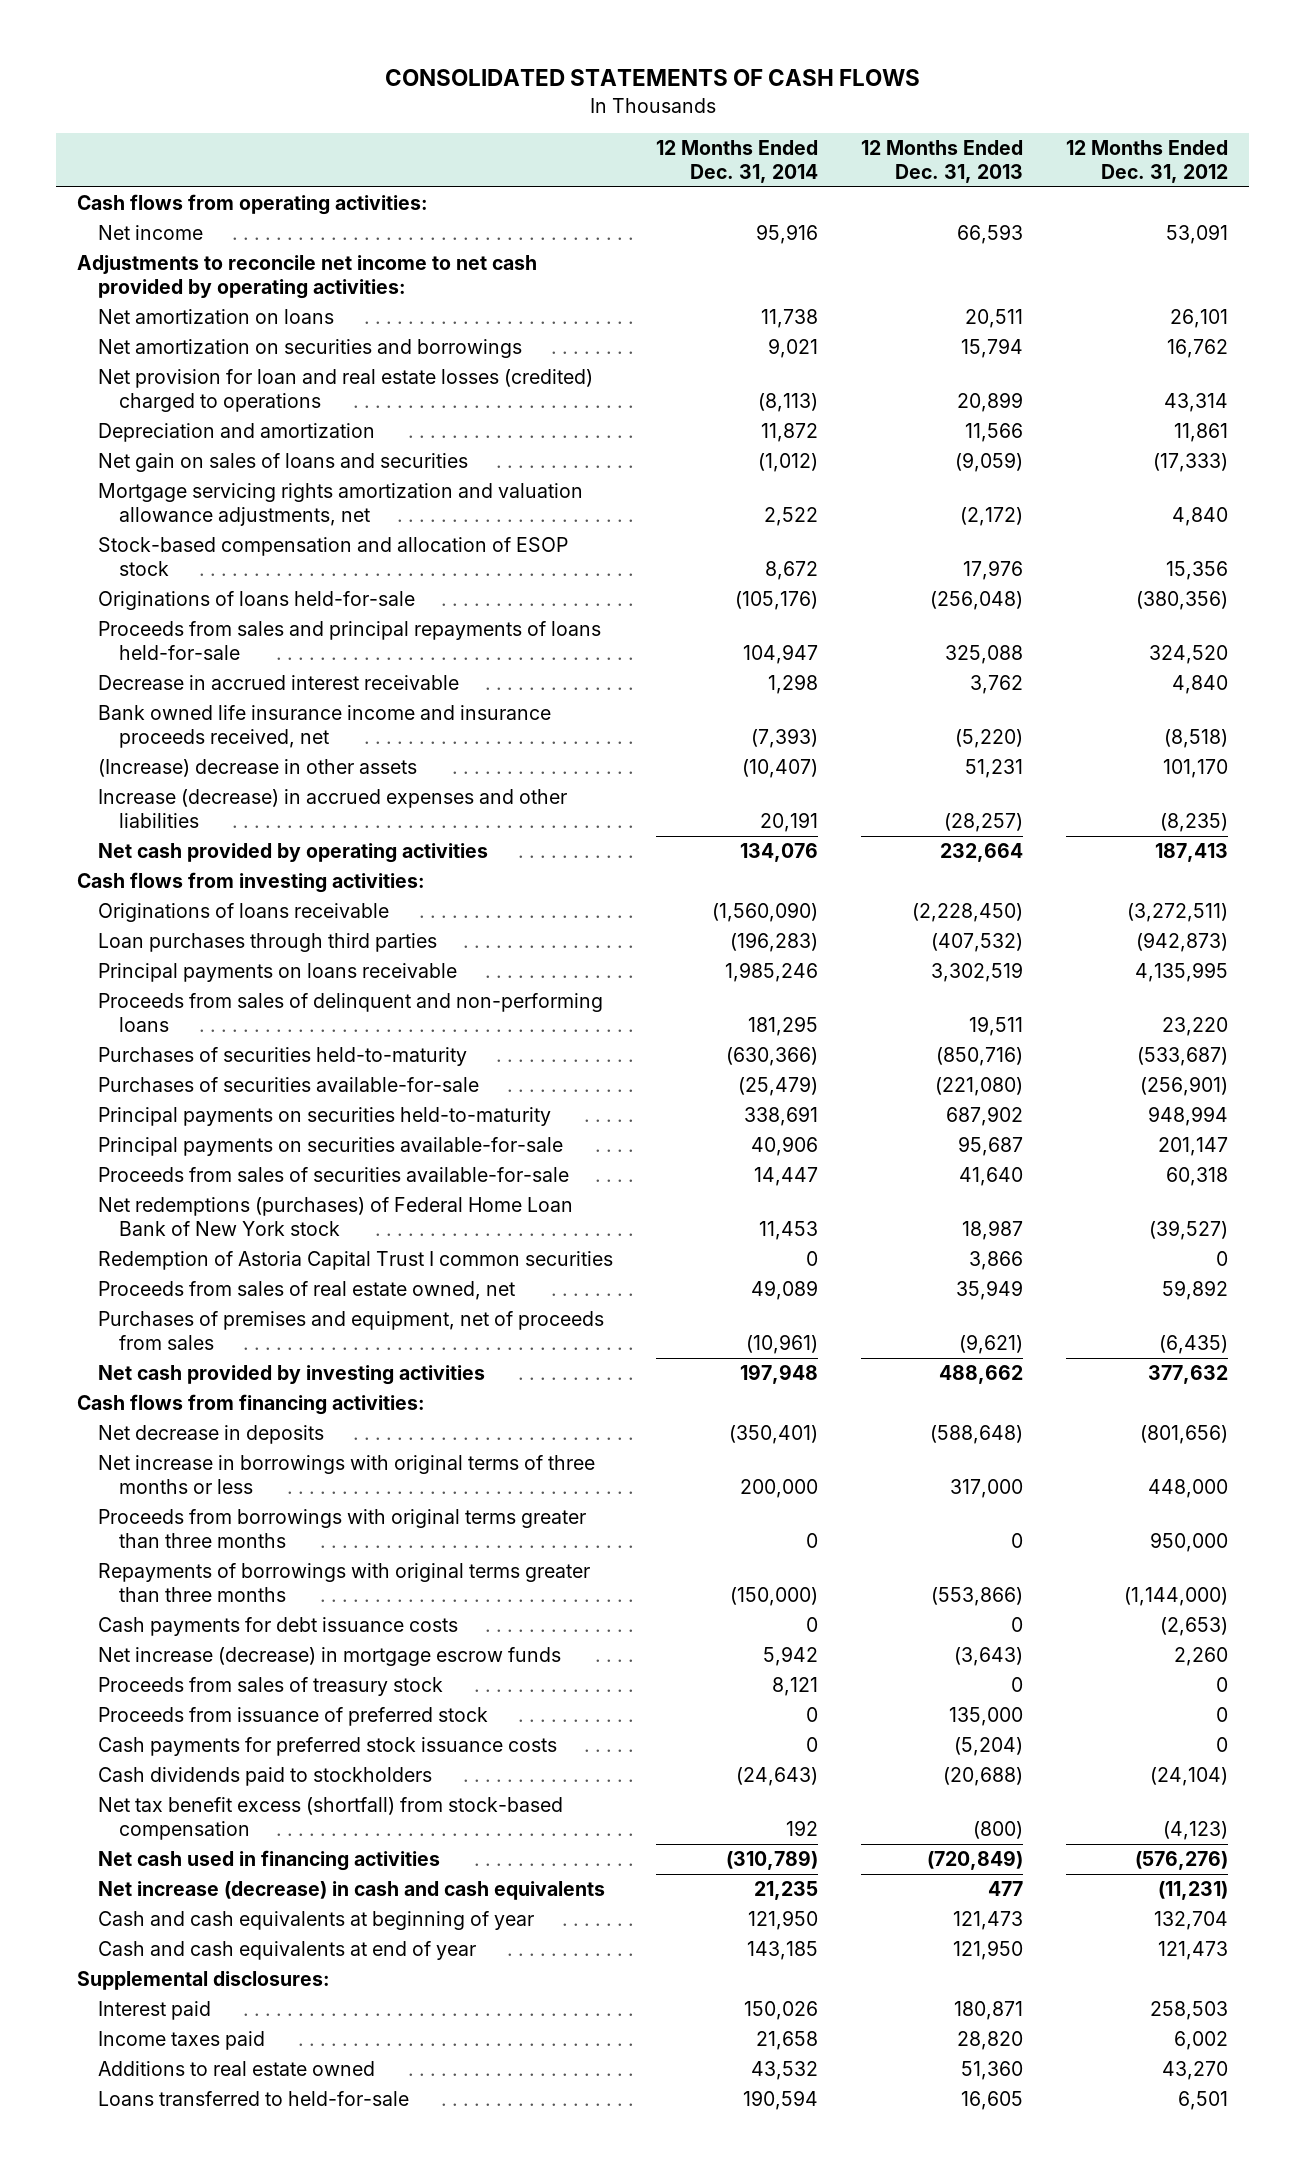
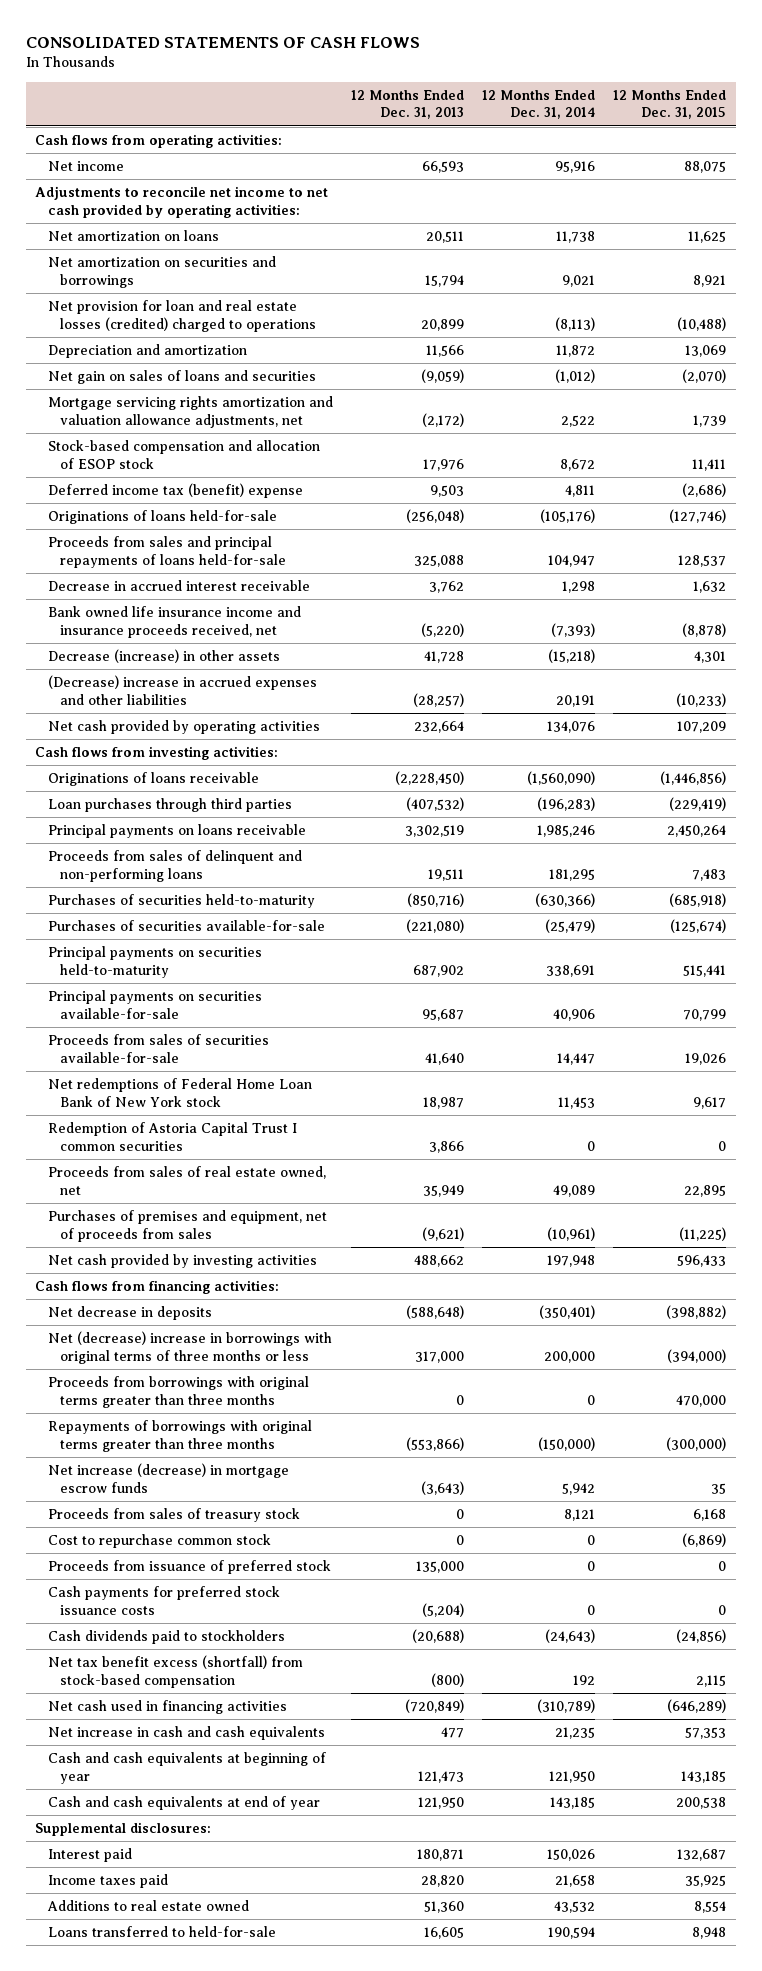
[1065,139,1228,183] 12 Months Ended Dec. 31, 2012 -> none
none -> [613,89,727,120] 12 Months Ended Dec. 31, 2015
none -> [47,482,303,498] Deferred income tax (benefit) expense
[97,758,417,777] (Increase) decrease in other assets -> [47,648,280,663] Decrease (increase) in other assets
[741,758,818,778] (10,407) -> [548,648,596,663] (15,218)
[964,758,1023,778] 51,231 -> [423,650,464,663] 41,728
[97,788,567,829] Increase (decrease) in accrued expenses and other liabilities -> [47,674,317,705] (Decrease) increase in accrued expenses and other liabilities
[97,1196,573,1237] Net redemptions (purchases) of Federal Home Loan Bank of New York stock -> [47,1077,312,1107] Net redemptions of Federal Home Loan Bank of New York stock
[97,1454,595,1495] Net increase in borrowings with original terms of three months or less -> [47,1330,332,1364] Net (decrease) increase in borrowings with original terms of three months or less
[97,1616,458,1636] Cash payments for debt issuance costs -> none
none -> [47,1533,271,1548] Cost to repurchase common stock
[97,1880,605,1900] Net increase (decrease) in cash and cash equivalents -> [47,1725,325,1740] Net increase in cash and cash equivalents

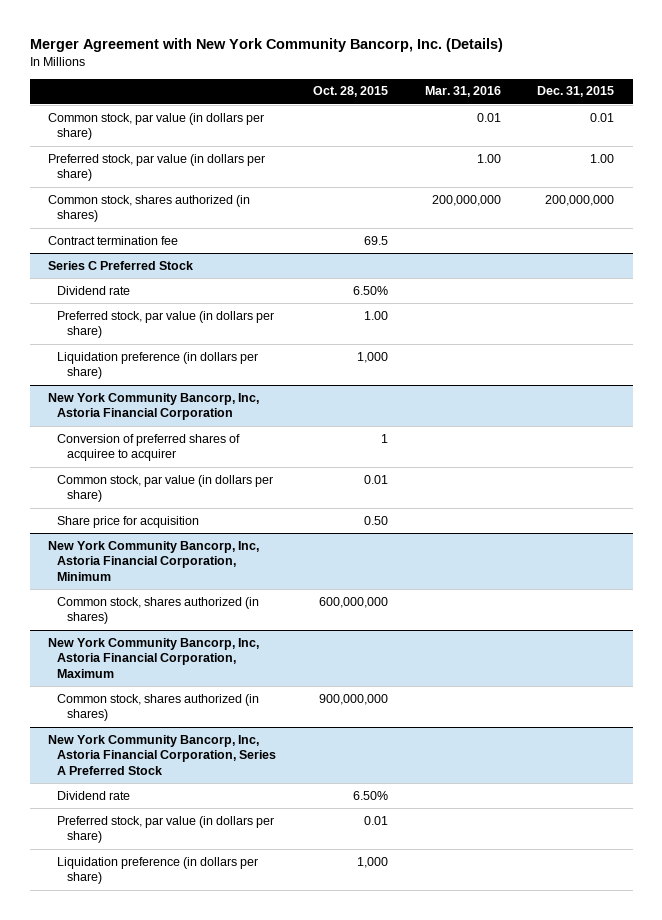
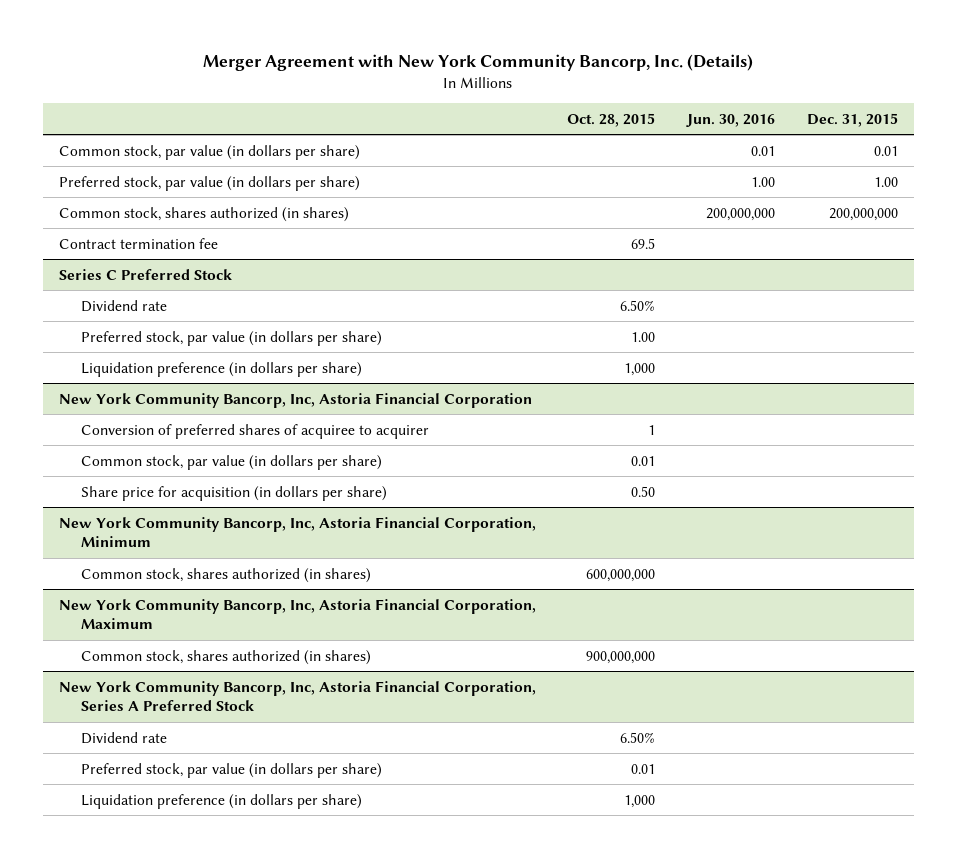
[424,86,501,98] Mar. 31, 2016 -> none
none -> [686,113,776,127] Jun. 30, 2016
[57,515,200,528] Share price for acquisition -> [80,485,387,501] Share price for acquisition (in dollars per share)

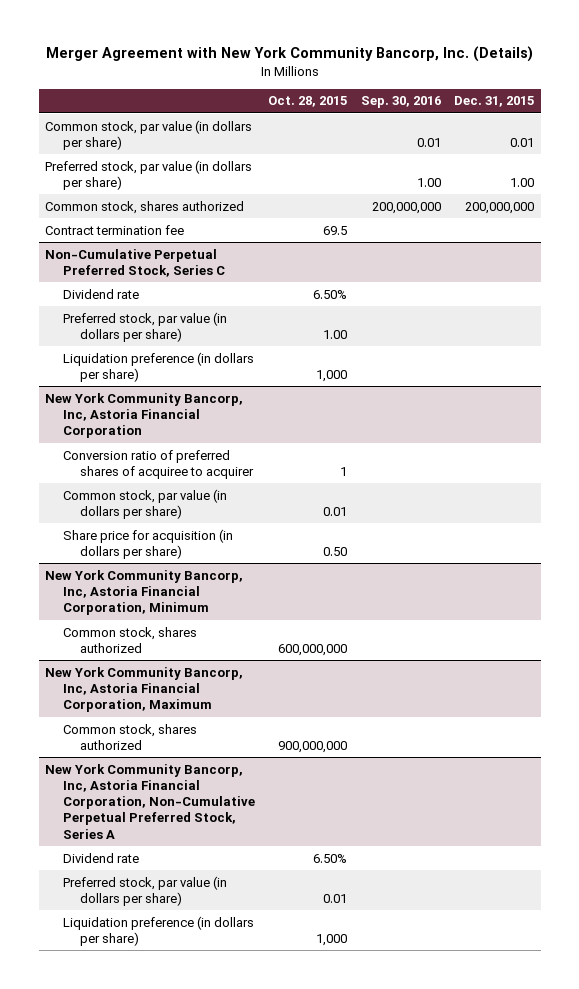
[686,113,776,127] Jun. 30, 2016 -> none
none -> [360,96,441,109] Sep. 30, 2016
[58,206,349,222] Common stock, shares authorized (in shares) -> [45,200,245,214] Common stock, shares authorized
[58,268,232,280] Series C Preferred Stock -> [45,248,225,277] Non-Cumulative Perpetual Preferred Stock, Series C
[80,423,429,439] Conversion of preferred shares of acquiree to acquirer -> [62,449,255,479] Conversion ratio of preferred shares of acquiree to acquirer
[80,567,371,583] Common stock, shares authorized (in shares) -> [62,626,197,653] Common stock, shares authorized
[80,649,371,665] Common stock, shares authorized (in shares) -> [62,723,197,750] Common stock, shares authorized
[58,680,536,712] New York Community Bancorp, Inc, Astoria Financial Corporation, Series A Preferred Stock -> [45,763,255,839] New York Community Bancorp, Inc, Astoria Financial Corporation, Non-Cumulative Perpetual Preferred Stock, Series A

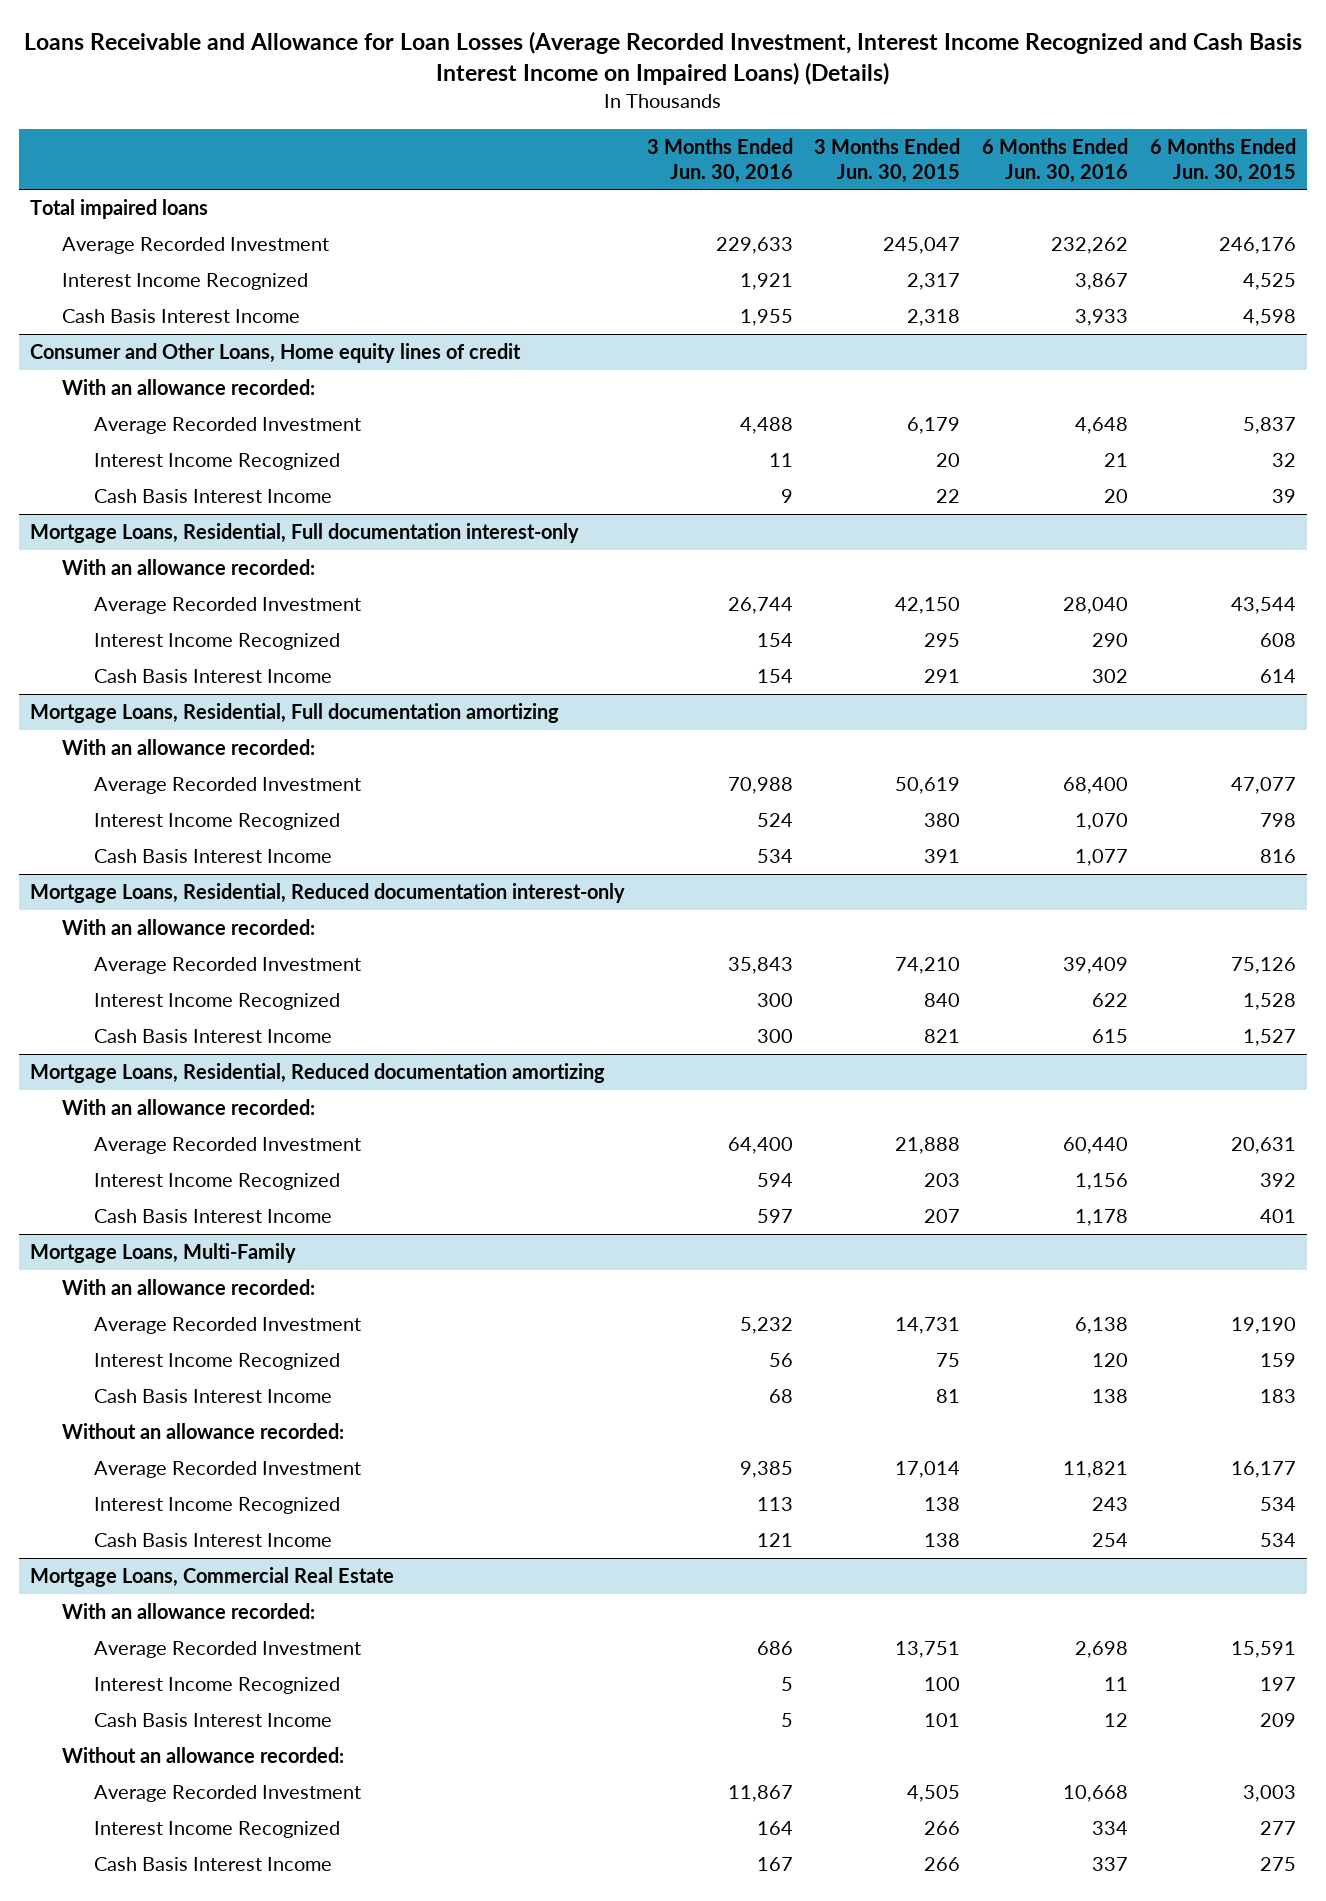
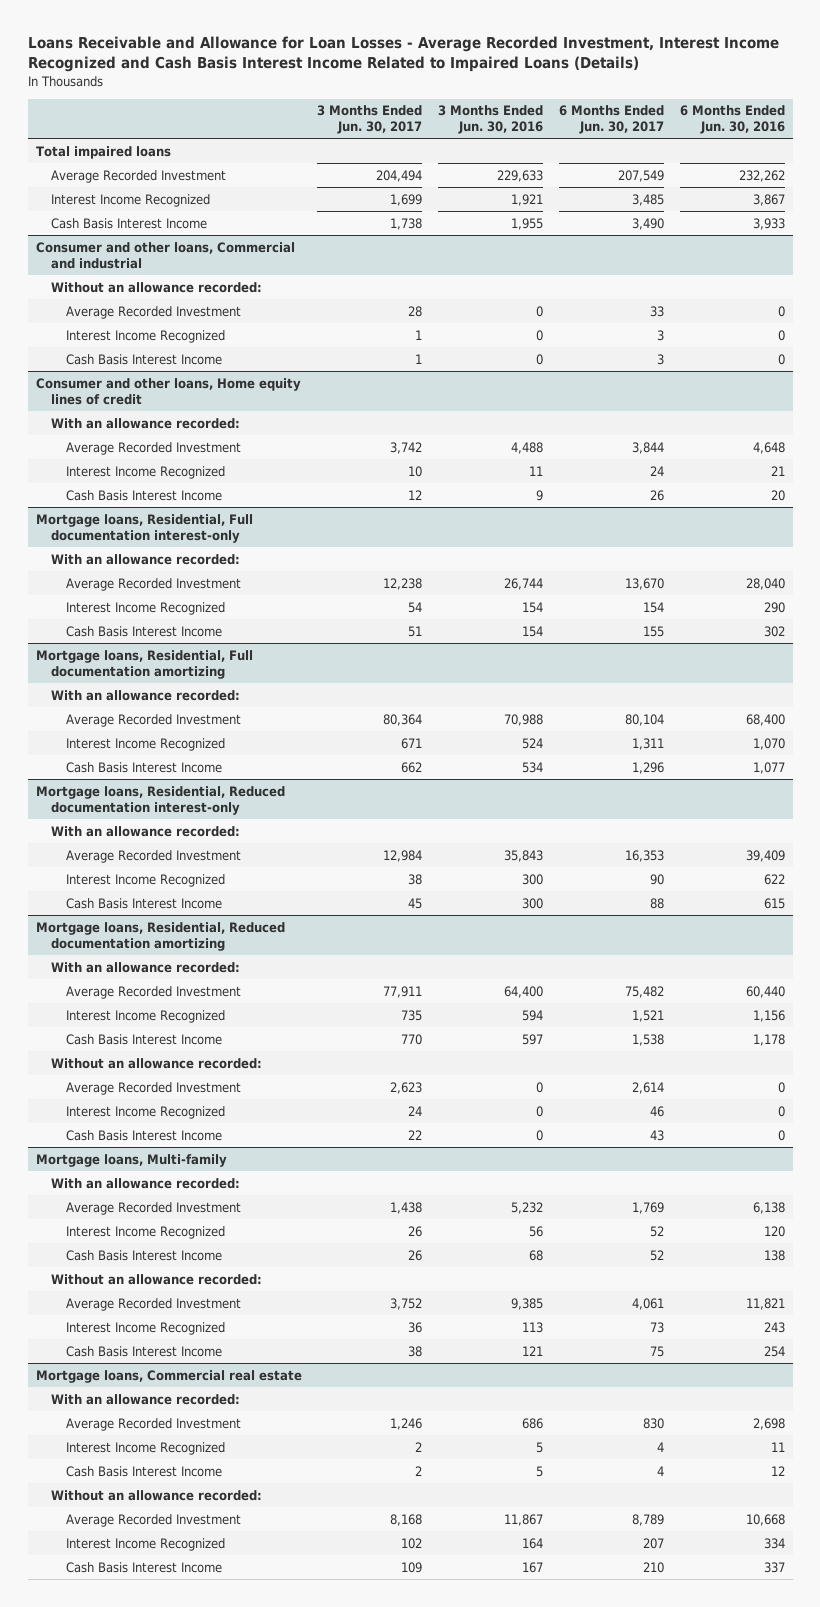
[23,31,1302,86] Loans Receivable and Allowance for Loan Losses (Average Recorded Investment, Interest Income Recognized and Cash Basis Interest Income on Impaired Loans) (Details) -> [27,35,779,73] Loans Receivable and Allowance for Loan Losses - Average Recorded Investment, Interest Income Recognized and Cash Basis Interest Income Related to Impaired Loans (Details)
[814,137,961,183] 3 Months Ended Jun. 30, 2015 -> none
[1149,137,1296,183] 6 Months Ended Jun. 30, 2015 -> none
none -> [317,105,423,135] 3 Months Ended Jun. 30, 2017
none -> [559,105,665,135] 6 Months Ended Jun. 30, 2017
none -> [35,241,295,269] Consumer and other loans, Commercial and industrial
none -> [50,281,262,293] Without an allowance recorded:
none -> [66,305,242,319] Average Recorded Investment
none -> [66,329,226,343] Interest Income Recognized
none -> [66,353,223,365] Cash Basis Interest Income
[30,343,522,364] Consumer and Other Loans, Home equity lines of credit -> [35,377,301,405] Consumer and other loans, Home equity lines of credit
[30,523,580,544] Mortgage Loans, Residential, Full documentation interest-only -> [35,513,253,543] Mortgage loans, Residential, Full documentation interest-only
[30,703,560,724] Mortgage Loans, Residential, Full documentation amortizing -> [35,649,253,679] Mortgage loans, Residential, Full documentation amortizing
[30,883,626,904] Mortgage Loans, Residential, Reduced documentation interest-only -> [35,785,285,815] Mortgage loans, Residential, Reduced documentation interest-only
[30,1063,606,1084] Mortgage Loans, Residential, Reduced documentation amortizing -> [35,921,285,951] Mortgage loans, Residential, Reduced documentation amortizing
none -> [50,1057,262,1069] Without an allowance recorded:
none -> [66,1081,242,1095] Average Recorded Investment
none -> [66,1105,226,1119] Interest Income Recognized
none -> [66,1129,223,1141] Cash Basis Interest Income
[30,1243,297,1264] Mortgage Loans, Multi-Family -> [35,1153,227,1167] Mortgage loans, Multi-family
[30,1567,395,1588] Mortgage Loans, Commercial Real Estate -> [35,1369,302,1383] Mortgage loans, Commercial real estate

